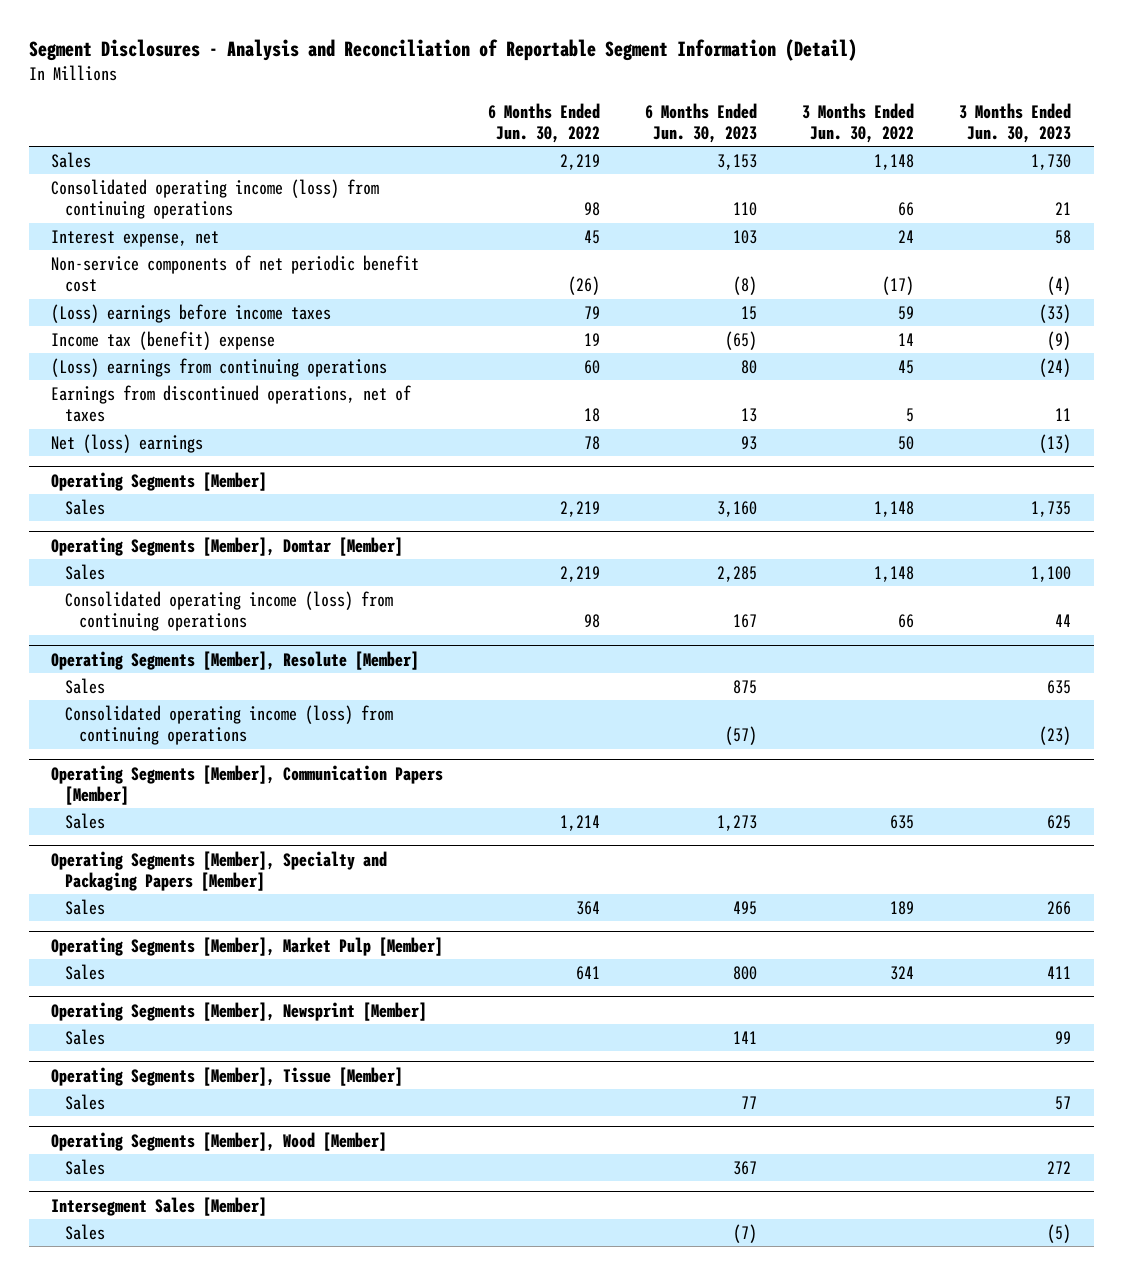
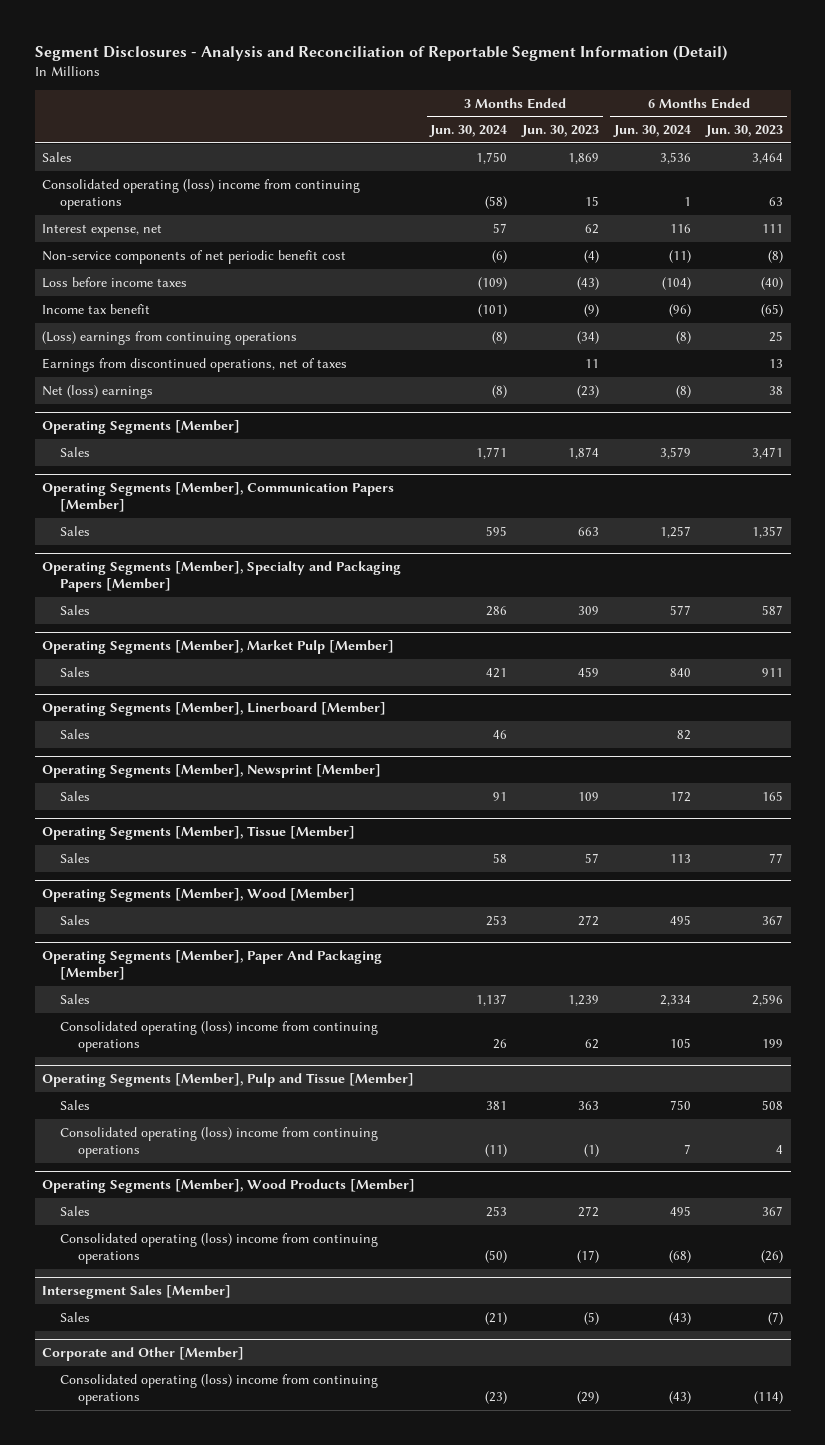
[488,102,601,144] 6 Months Ended Jun. 30, 2022 -> none
[802,102,915,144] 3 Months Ended Jun. 30, 2022 -> none
none -> [429,125,508,138] Jun. 30, 2024
none -> [613,125,692,138] Jun. 30, 2024
[717,153,758,170] 3,153 -> [752,152,784,164] 3,464
[1031,153,1072,170] 1,730 -> [568,152,600,164] 1,869
[51,178,380,220] Consolidated operating income (loss) from continuing operations -> [42,178,361,210] Consolidated operating (loss) income from continuing operations
[733,202,758,217] 110 -> [769,196,784,206] 63
[1055,202,1072,216] 21 -> [585,195,600,206] 15
[733,229,758,244] 103 -> [762,223,784,233] 111
[1055,229,1072,244] 58 -> [585,223,600,234] 62
[51,303,332,323] (Loss) earnings before income taxes -> [42,276,188,288] Loss before income taxes
[741,305,758,320] 15 -> [761,276,784,290] (40)
[1039,303,1072,323] (33) -> [577,276,600,290] (43)
[51,330,276,350] Income tax (benefit) expense -> [42,303,151,314] Income tax benefit
[741,359,758,374] 80 -> [769,330,784,342] 25
[1039,357,1072,377] (24) -> [577,330,600,344] (34)
[741,435,758,450] 93 -> [769,385,784,395] 38
[1039,433,1072,453] (13) -> [577,384,600,398] (23)
[51,536,404,556] Operating Segments [Member], Domtar [Member] -> none
[65,563,106,580] Sales -> none
[65,590,394,632] Consolidated operating income (loss) from continuing operations -> none
[51,650,420,670] Operating Segments [Member], Resolute [Member] -> none
[65,677,106,694] Sales -> none
[65,704,394,746] Consolidated operating income (loss) from continuing operations -> none
[717,500,758,517] 3,160 -> [752,446,784,459] 3,471
[1031,500,1072,517] 1,735 -> [568,446,600,459] 1,874
[717,814,758,831] 1,273 -> [752,525,784,538] 1,357
[1047,814,1072,829] 625 -> [578,526,600,536] 663
[733,900,758,915] 495 -> [762,604,784,615] 587
[1047,900,1072,915] 266 -> [578,605,600,615] 309
[733,965,758,980] 800 -> [762,667,784,677] 911
[1047,965,1072,979] 411 -> [578,666,600,677] 459
none -> [42,702,387,717] Operating Segments [Member], Linerboard [Member]
none -> [60,728,91,739] Sales
[733,1030,758,1044] 141 -> [762,790,784,801] 165
[1055,1030,1072,1044] 99 -> [578,791,600,801] 109
none -> [42,950,383,981] Operating Segments [Member], Paper And Packaging [Member]
none -> [60,993,91,1004] Sales
none -> [60,1020,379,1052] Consolidated operating (loss) income from continuing operations
none -> [42,1073,415,1088] Operating Segments [Member], Pulp and Tissue [Member]
none -> [60,1099,91,1110] Sales
none -> [60,1126,379,1158] Consolidated operating (loss) income from continuing operations
none -> [42,1179,416,1194] Operating Segments [Member], Wood Products [Member]
none -> [60,1205,91,1216] Sales
none -> [60,1232,379,1264] Consolidated operating (loss) income from continuing operations
none -> [42,1347,245,1362] Corporate and Other [Member]
none -> [60,1373,379,1405] Consolidated operating (loss) income from continuing operations

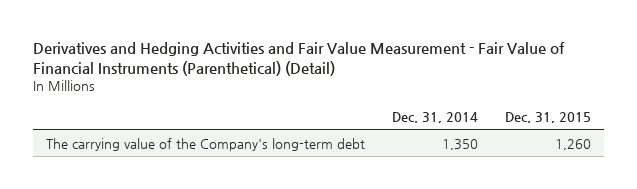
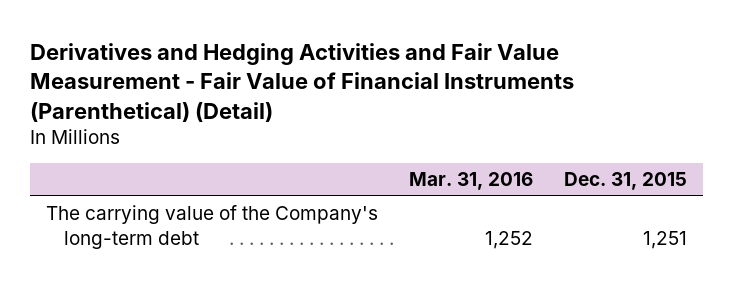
[392,111,479,123] Dec. 31, 2014 -> none
none -> [409,172,534,191] Mar. 31, 2016
[555,138,592,150] 1,260 -> [643,230,688,249] 1,251

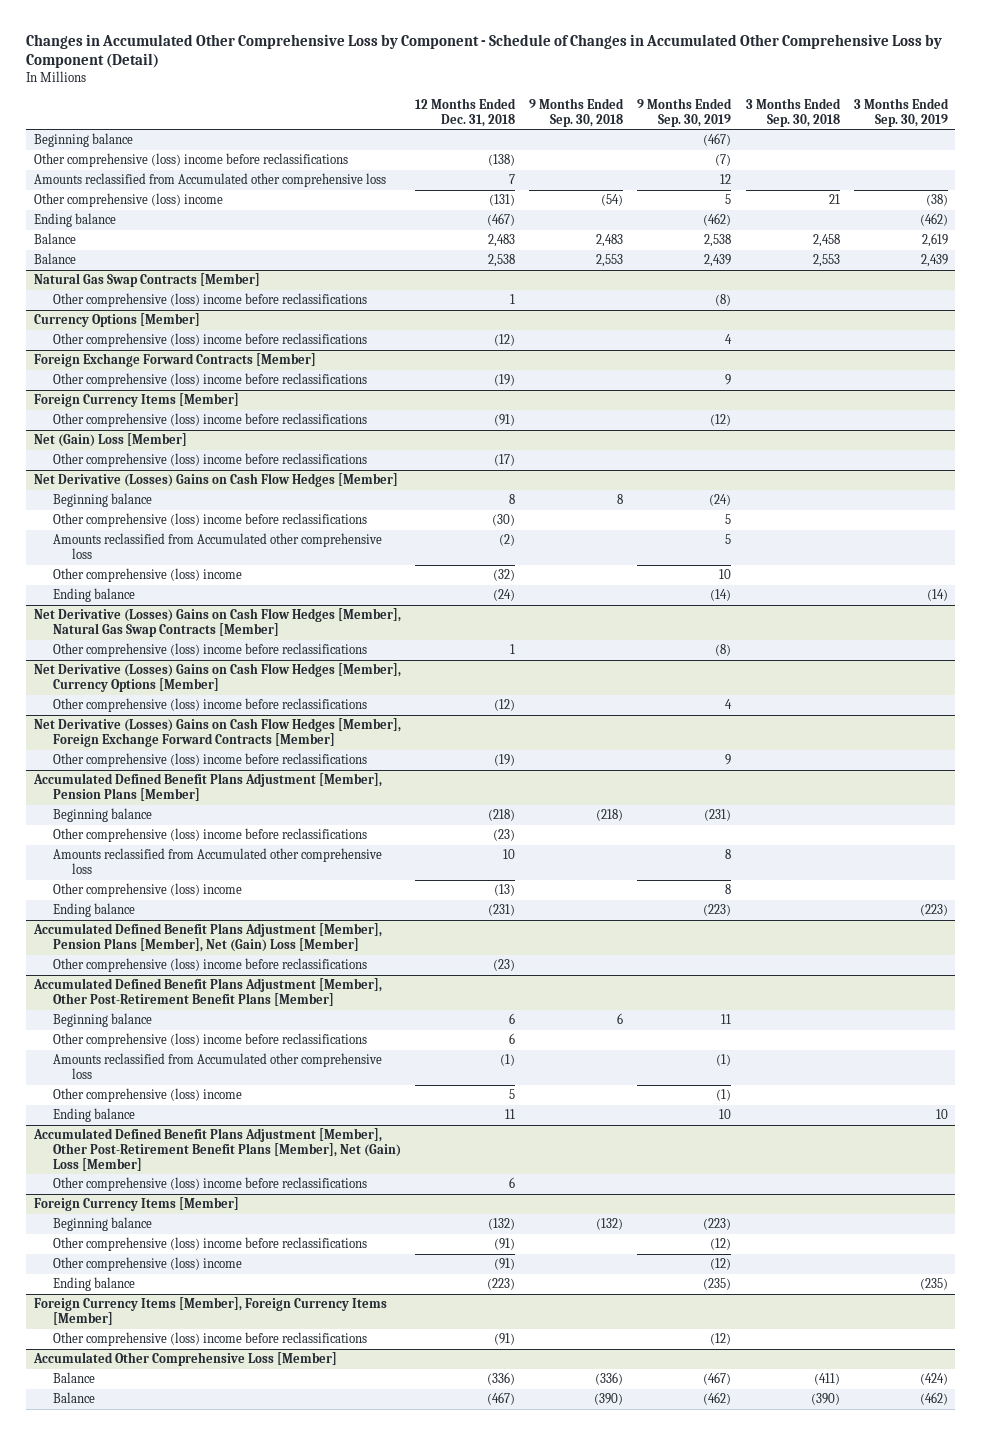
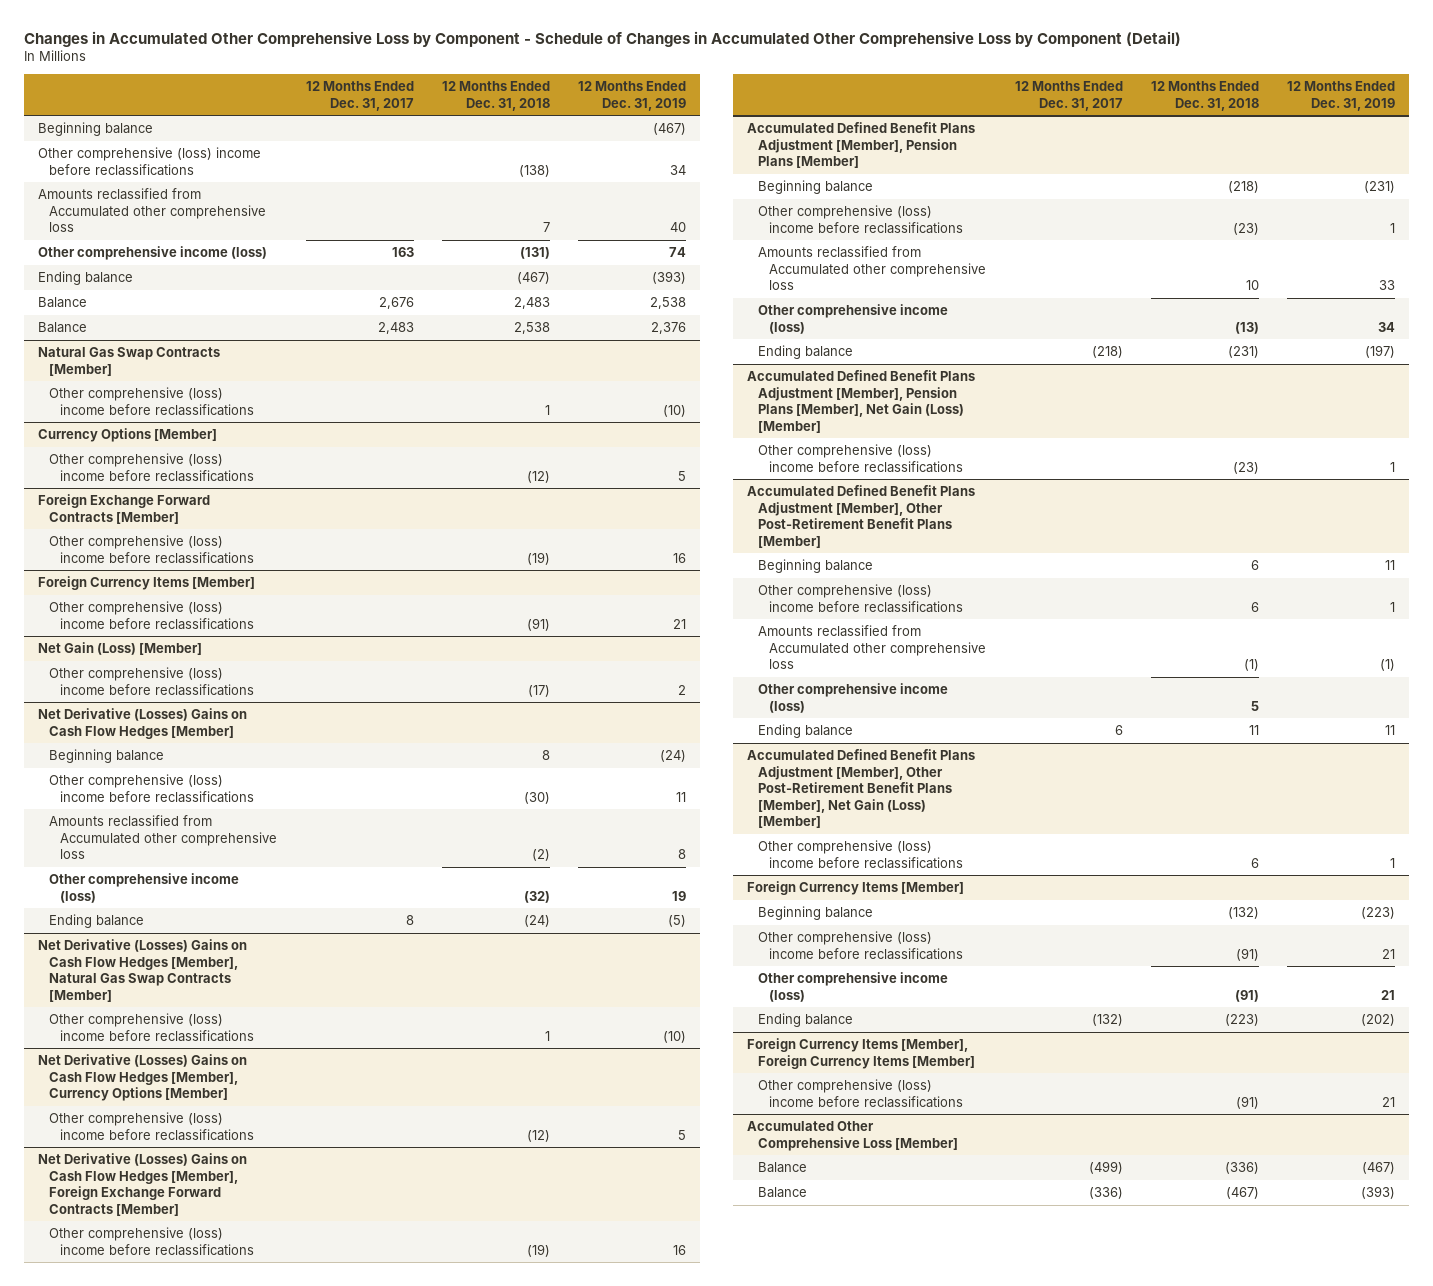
[529,97,625,127] 9 Months Ended Sep. 30, 2018 -> none
[637,97,733,127] 9 Months Ended Sep. 30, 2019 -> none
[745,97,841,127] 3 Months Ended Sep. 30, 2018 -> none
[853,97,949,127] 3 Months Ended Sep. 30, 2019 -> none
none -> [305,81,414,111] 12 Months Ended Dec. 31, 2017
none -> [578,81,687,111] 12 Months Ended Dec. 31, 2019
[33,193,223,208] Other comprehensive (loss) income -> [37,246,267,261] Other comprehensive income (loss)
[33,433,187,448] Net (Gain) Loss [Member] -> [37,642,202,656] Net Gain (Loss) [Member]
[52,568,242,583] Other comprehensive (loss) income -> [49,873,240,903] Other comprehensive income (loss)
[52,883,242,898] Other comprehensive (loss) income -> [758,304,949,334] Other comprehensive income (loss)
[32,923,382,952] Accumulated Defined Benefit Plans Adjustment [Member], Pension Plans [Member], Net (Gain) Loss [Member] -> [746,370,975,433] Accumulated Defined Benefit Plans Adjustment [Member], Pension Plans [Member], Net Gain (Loss) [Member]
[52,1088,242,1103] Other comprehensive (loss) income -> [758,683,949,713] Other comprehensive income (loss)
[32,1128,401,1171] Accumulated Defined Benefit Plans Adjustment [Member], Other Post-Retirement Benefit Plans [Member], Net (Gain) Loss [Member] -> [746,749,975,829] Accumulated Defined Benefit Plans Adjustment [Member], Other Post-Retirement Benefit Plans [Member], Net Gain (Loss) [Member]
[52,1257,242,1272] Other comprehensive (loss) income -> [758,972,949,1002] Other comprehensive income (loss)

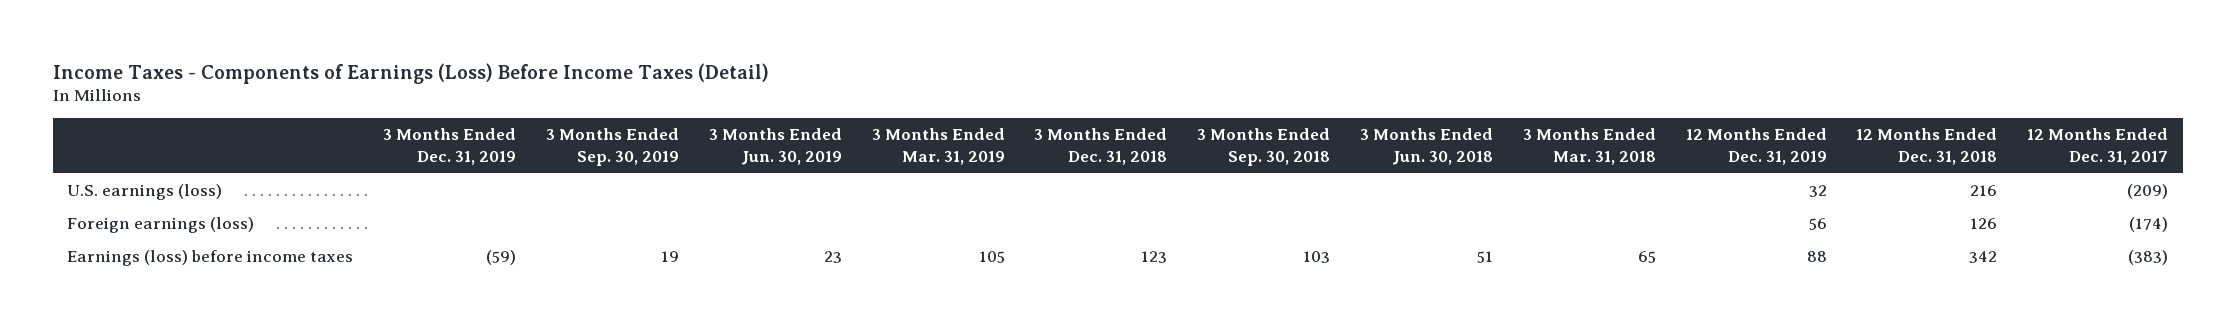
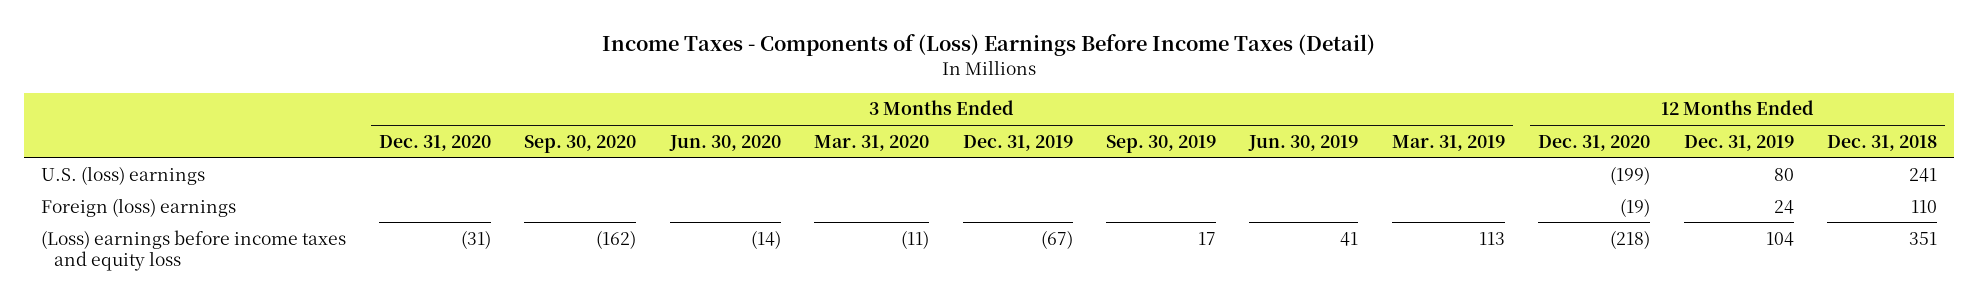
[52,62,769,84] Income Taxes - Components of Earnings (Loss) Before Income Taxes (Detail) -> [601,34,1375,57] Income Taxes - Components of (Loss) Earnings Before Income Taxes (Detail)
[1034,128,1168,165] 3 Months Ended Dec. 31, 2018 -> none
[1197,128,1331,166] 3 Months Ended Sep. 30, 2018 -> none
[1360,128,1494,165] 3 Months Ended Jun. 30, 2018 -> none
[1522,128,1656,165] 3 Months Ended Mar. 31, 2018 -> none
[2027,128,2169,165] 12 Months Ended Dec. 31, 2017 -> none
none -> [379,134,492,151] Dec. 31, 2020
none -> [524,134,637,153] Sep. 30, 2020
none -> [668,134,781,151] Jun. 30, 2020
none -> [814,134,930,151] Mar. 31, 2020
none -> [1538,134,1651,151] Dec. 31, 2020
[67,184,223,201] U.S. earnings (loss) -> [40,165,205,185] U.S. (loss) earnings
[1808,185,1827,198] 32 -> [1773,167,1794,181] 80
[1970,185,1998,197] 216 -> [1909,167,1938,182] 241
[67,217,255,234] Foreign earnings (loss) -> [40,197,236,217] Foreign (loss) earnings
[1808,218,1827,231] 56 -> [1773,199,1794,214] 24
[1970,218,1998,230] 126 -> [1911,199,1938,213] 110
[67,250,354,267] Earnings (loss) before income taxes -> [40,229,346,271] (Loss) earnings before income taxes and equity loss
[486,250,517,266] (59) -> [1040,229,1073,249] (67)
[661,251,680,263] 19 -> [1198,231,1217,245] 17
[823,251,842,264] 23 -> [1340,231,1359,246] 41
[978,251,1005,264] 105 -> [1478,231,1505,245] 113
[1806,251,1827,263] 88 -> [1765,231,1794,246] 104
[1969,251,1998,264] 342 -> [1909,231,1938,245] 351

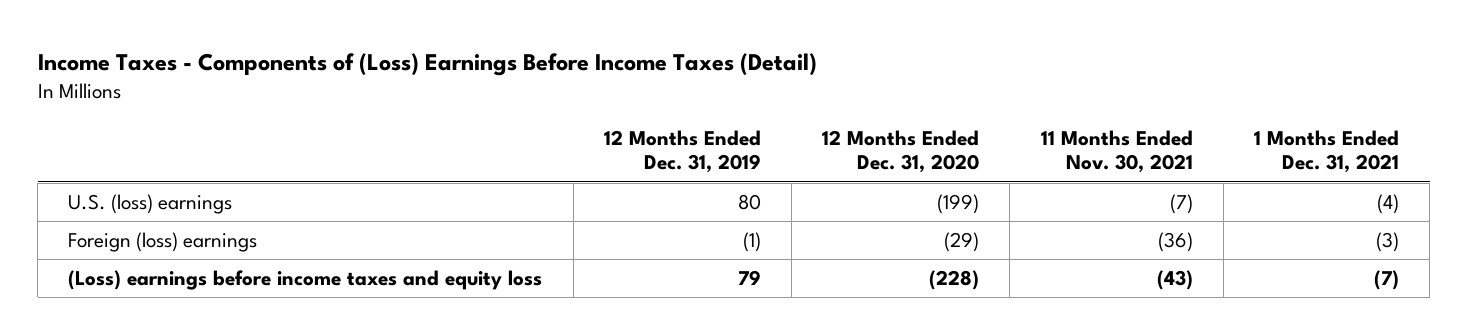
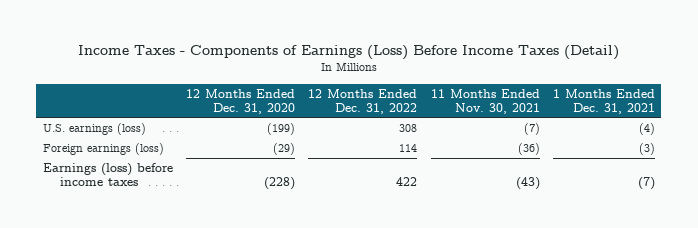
[37,53,817,77] Income Taxes - Components of (Loss) Earnings Before Income Taxes (Detail) -> [77,45,619,61] Income Taxes - Components of Earnings (Loss) Before Income Taxes (Detail)
[603,130,761,174] 12 Months Ended Dec. 31, 2019 -> none
none -> [308,88,418,114] 12 Months Ended Dec. 31, 2022
[68,194,233,215] U.S. (loss) earnings -> [42,122,146,135] U.S. earnings (loss)
[68,232,258,253] Foreign (loss) earnings -> [42,142,164,155] Foreign earnings (loss)
[68,270,543,291] (Loss) earnings before income taxes and equity loss -> [42,162,173,187] Earnings (loss) before income taxes

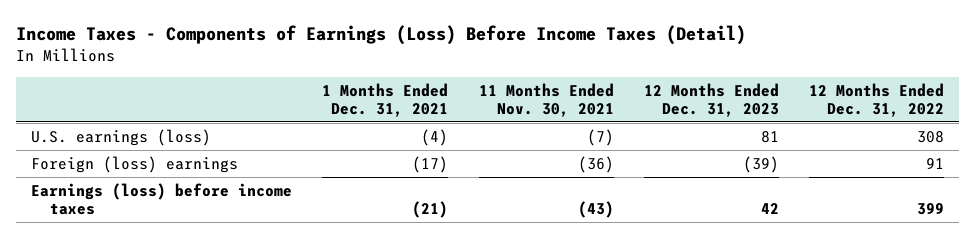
[186,88,296,114] 12 Months Ended Dec. 31, 2020 -> none
none -> [643,82,779,117] 12 Months Ended Dec. 31, 2023
[42,142,164,155] Foreign earnings (loss) -> [31,156,239,174] Foreign (loss) earnings
[399,143,418,152] 114 -> [926,158,945,170] 91
[638,142,655,155] (3) -> [412,156,449,174] (17)
[396,177,418,187] 422 -> [917,202,945,215] 399
[637,177,655,191] (7) -> [412,200,449,218] (21)

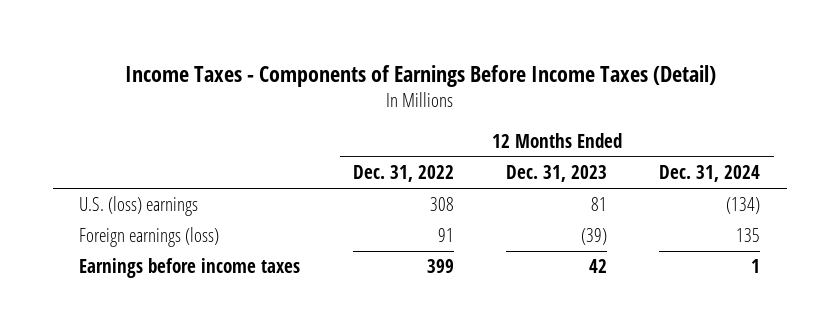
[16,25,747,46] Income Taxes - Components of Earnings (Loss) Before Income Taxes (Detail) -> [124,64,716,87] Income Taxes - Components of Earnings Before Income Taxes (Detail)
[322,82,449,117] 1 Months Ended Dec. 31, 2021 -> none
[478,82,614,117] 11 Months Ended Nov. 30, 2021 -> none
none -> [659,165,761,183] Dec. 31, 2024
[31,129,212,147] U.S. earnings (loss) -> [79,196,199,217] U.S. (loss) earnings
[31,156,239,174] Foreign (loss) earnings -> [79,227,220,248] Foreign earnings (loss)
[31,183,293,215] Earnings (loss) before income taxes -> [79,258,301,279] Earnings before income taxes

